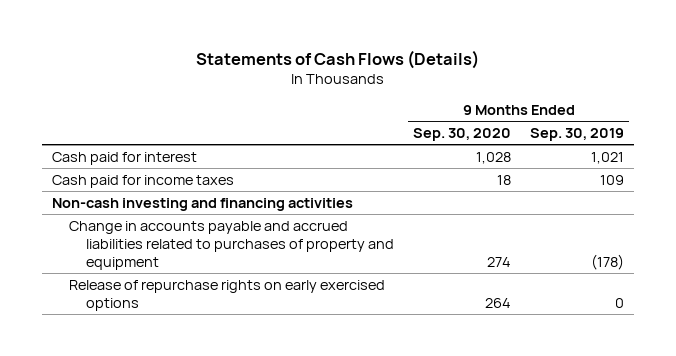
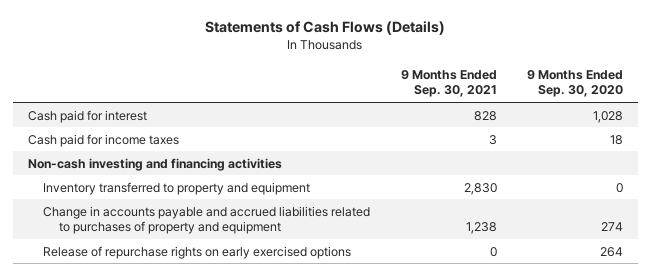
[530,128,625,142] Sep. 30, 2019 -> none
none -> [400,69,497,98] 9 Months Ended Sep. 30, 2021
none -> [43,181,311,195] Inventory transferred to property and equipment

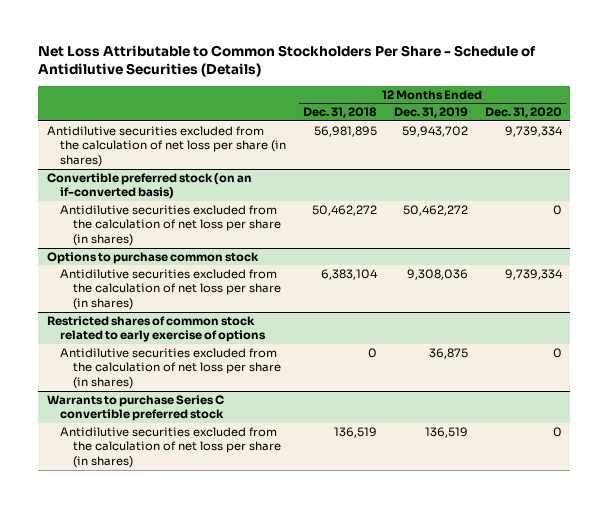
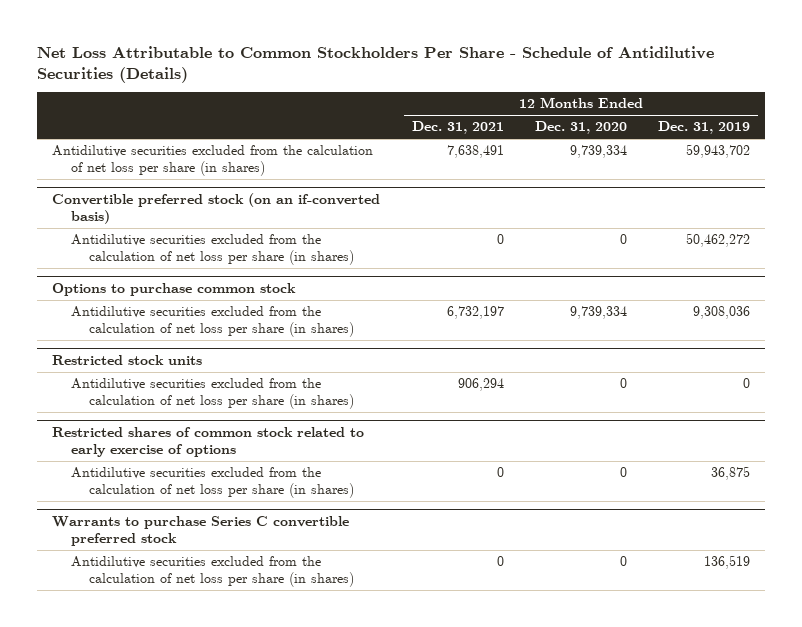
[302,107,377,119] Dec. 31, 2018 -> none
none -> [411,121,504,135] Dec. 31, 2021
none -> [52,354,203,365] Restricted stock units
none -> [70,378,354,410] Antidilutive securities excluded from the calculation of net loss per share (in shares)

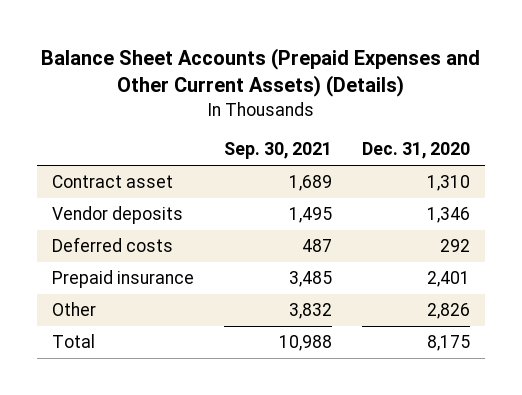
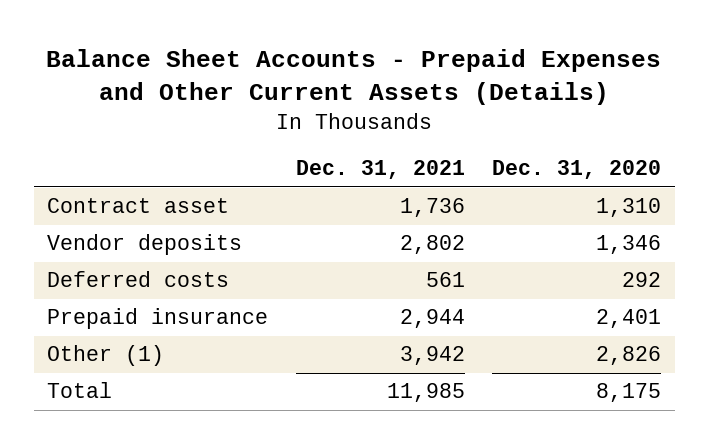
[41,47,481,97] Balance Sheet Accounts (Prepaid Expenses and Other Current Assets) (Details) -> [46,48,662,106] Balance Sheet Accounts - Prepaid Expenses and Other Current Assets (Details)
[224,142,333,160] Sep. 30, 2021 -> none
none -> [295,160,465,180] Dec. 31, 2021
[52,302,97,317] Other -> [47,345,165,367] Other (1)

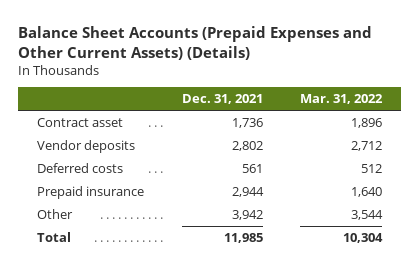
[46,48,662,106] Balance Sheet Accounts - Prepaid Expenses and Other Current Assets (Details) -> [18,25,373,60] Balance Sheet Accounts (Prepaid Expenses and Other Current Assets) (Details)
[492,160,662,180] Dec. 31, 2020 -> none
none -> [300,94,384,105] Mar. 31, 2022
[47,345,165,367] Other (1) -> [36,209,73,220] Other

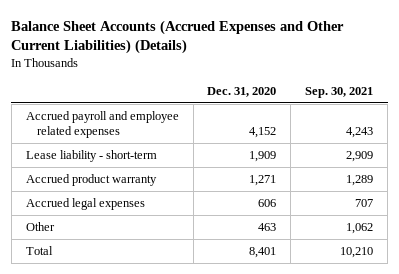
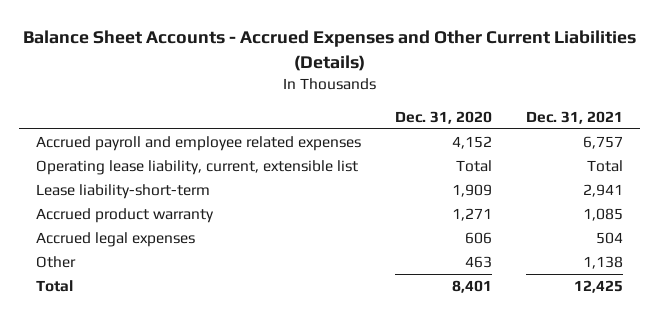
[11,19,345,54] Balance Sheet Accounts (Accrued Expenses and Other Current Liabilities) (Details) -> [22,30,636,71] Balance Sheet Accounts - Accrued Expenses and Other Current Liabilities (Details)
[305,86,374,98] Sep. 30, 2021 -> none
none -> [526,110,624,124] Dec. 31, 2021
none -> [35,160,358,176] Operating lease liability, current, extensible list
[25,150,157,163] Lease liability - short-term -> [35,184,210,200] Lease liability-short-term

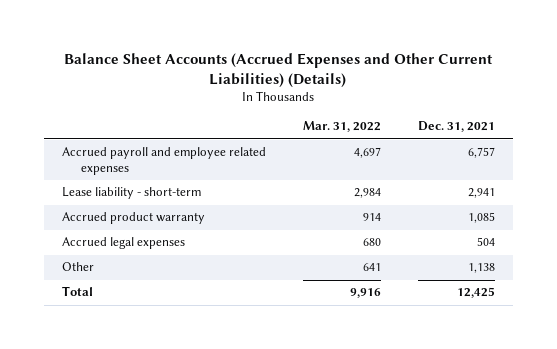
[22,30,636,71] Balance Sheet Accounts - Accrued Expenses and Other Current Liabilities (Details) -> [64,52,494,88] Balance Sheet Accounts (Accrued Expenses and Other Current Liabilities) (Details)
[395,110,493,124] Dec. 31, 2020 -> none
none -> [302,121,381,133] Mar. 31, 2022
[35,160,358,176] Operating lease liability, current, extensible list -> none
[35,184,210,200] Lease liability-short-term -> [62,187,202,200] Lease liability - short-term

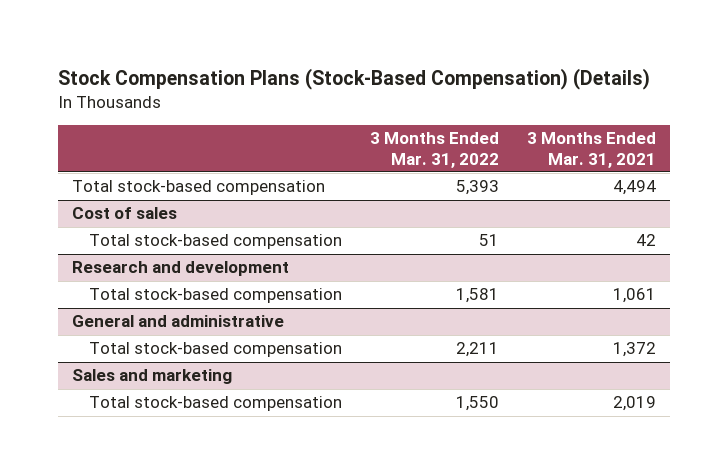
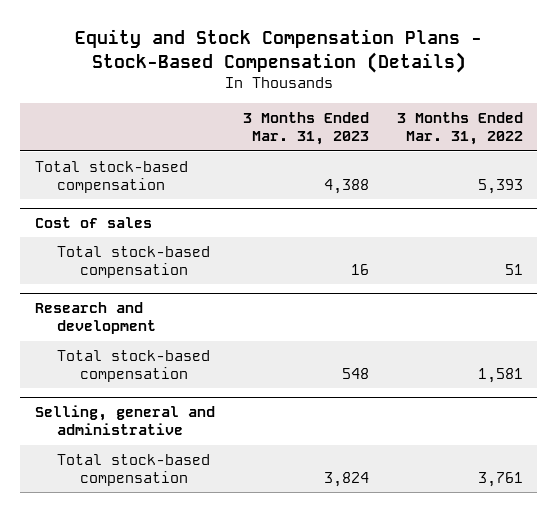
[58,67,651,90] Stock Compensation Plans (Stock-Based Compensation) (Details) -> [74,29,482,73] Equity and Stock Compensation Plans - Stock-Based Compensation (Details)
[526,132,656,168] 3 Months Ended Mar. 31, 2021 -> none
none -> [242,112,369,146] 3 Months Ended Mar. 31, 2023
[72,369,233,385] Sales and marketing -> none
[89,396,343,412] Total stock-based compensation -> none
[72,315,285,328] General and administrative -> [34,405,215,436] Selling, general and administrative
[455,342,499,358] 2,211 -> [477,472,523,488] 3,761

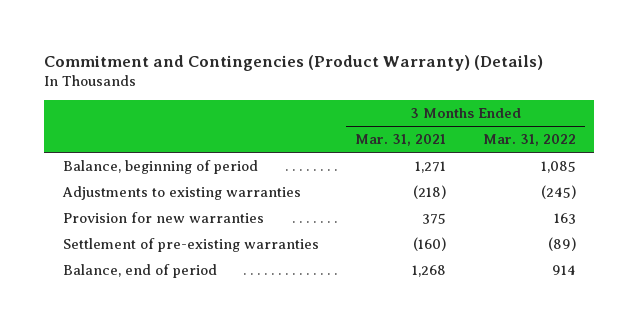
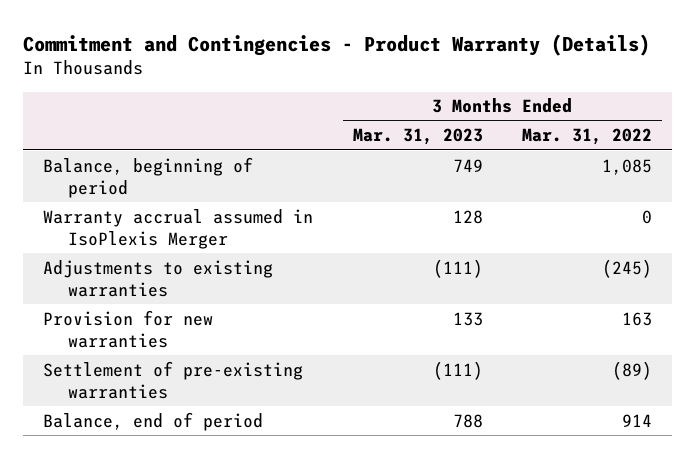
[44,54,544,71] Commitment and Contingencies (Product Warranty) (Details) -> [23,33,651,56] Commitment and Contingencies - Product Warranty (Details)
[355,134,447,147] Mar. 31, 2021 -> none
none -> [352,128,483,146] Mar. 31, 2023
none -> [43,208,314,249] Warranty accrual assumed in IsoPlexis Merger

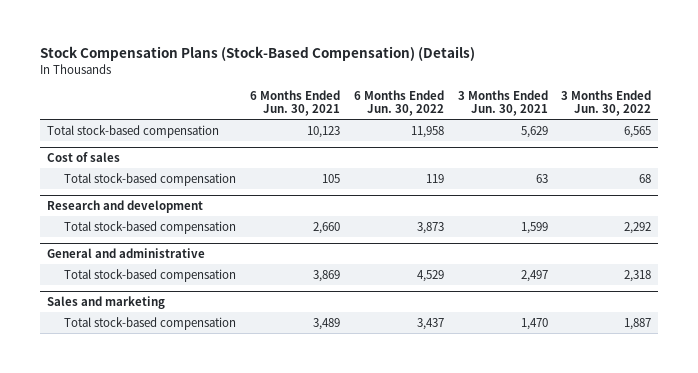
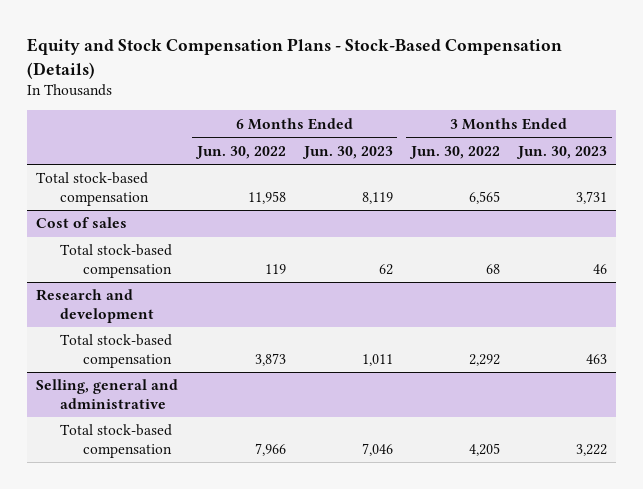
[40,45,476,61] Stock Compensation Plans (Stock-Based Compensation) (Details) -> [27,37,563,79] Equity and Stock Compensation Plans - Stock-Based Compensation (Details)
[250,89,341,117] 6 Months Ended Jun. 30, 2021 -> none
[457,89,548,117] 3 Months Ended Jun. 30, 2021 -> none
none -> [301,145,393,159] Jun. 30, 2023
none -> [516,145,608,159] Jun. 30, 2023
[46,296,165,310] Sales and marketing -> none
[64,316,237,330] Total stock-based compensation -> none
[46,248,205,259] General and administrative -> [36,379,179,409] Selling, general and administrative
[416,269,444,282] 4,529 -> [254,442,286,456] 7,966
[624,269,652,282] 2,318 -> [468,442,500,456] 4,205

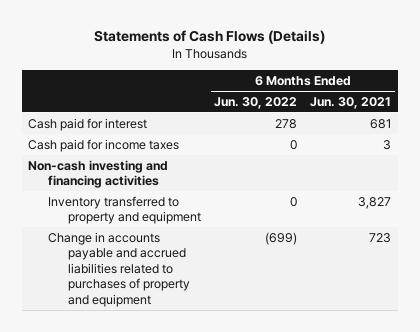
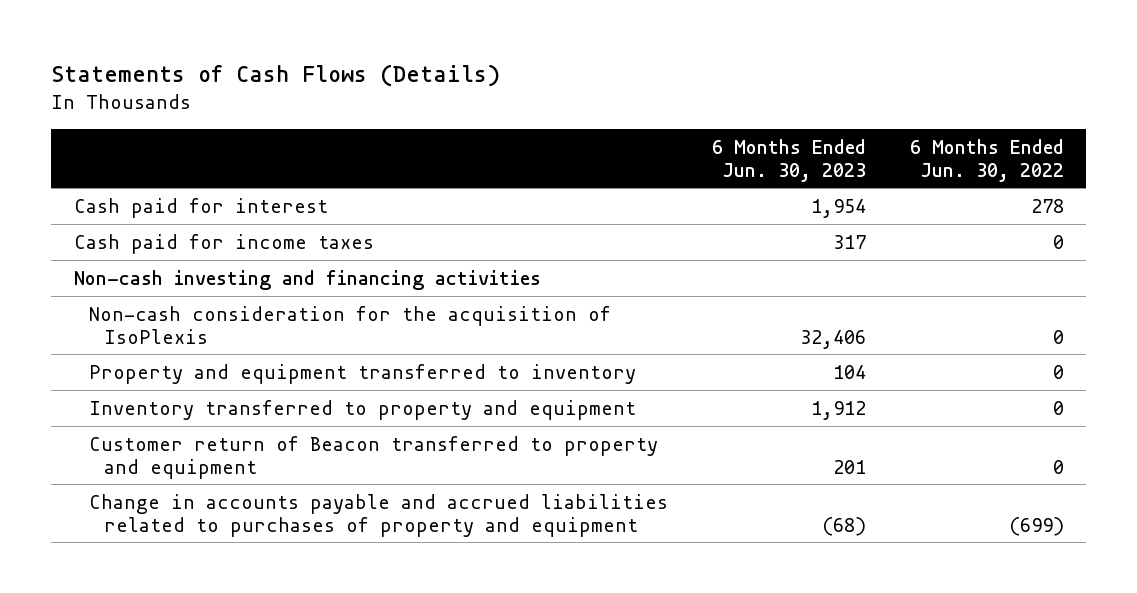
[310,96,392,109] Jun. 30, 2021 -> none
none -> [711,138,866,182] 6 Months Ended Jun. 30, 2023
none -> [88,305,611,344] Non-cash consideration for the acquisition of IsoPlexis
none -> [88,363,636,384] Property and equipment transferred to inventory
none -> [88,435,658,479] Customer return of Beacon transferred to property and equipment

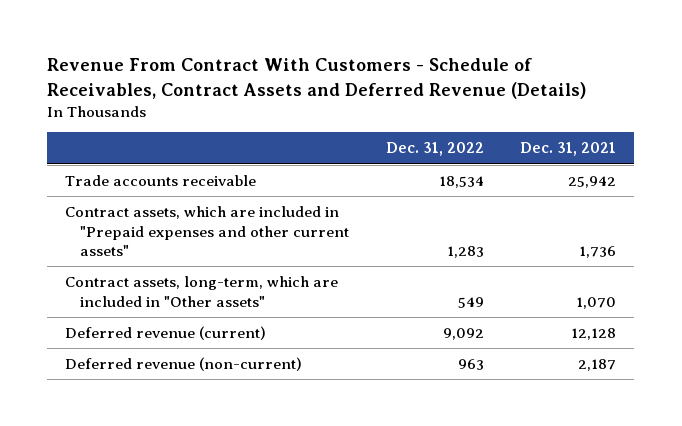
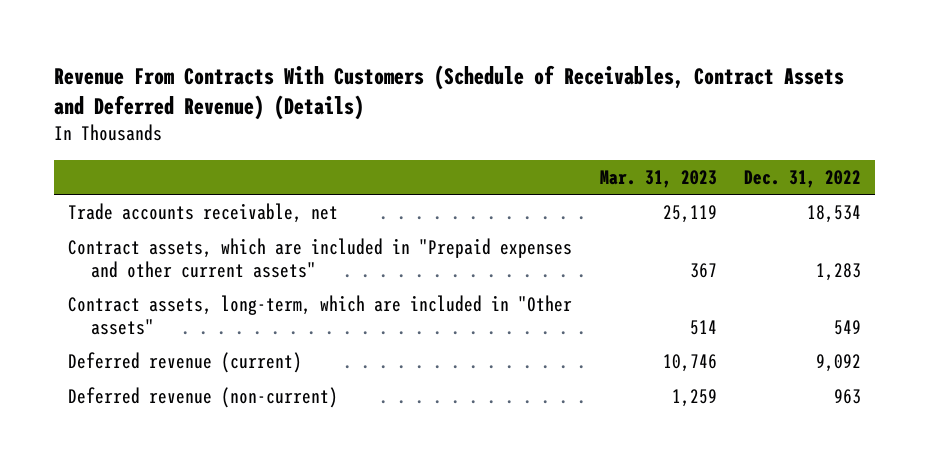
[47,58,587,99] Revenue From Contract With Customers - Schedule of Receivables, Contract Assets and Deferred Revenue (Details) -> [54,65,845,121] Revenue From Contracts With Customers (Schedule of Receivables, Contract Assets and Deferred Revenue) (Details)
[520,142,617,157] Dec. 31, 2021 -> none
none -> [599,169,717,188] Mar. 31, 2023
[65,174,257,186] Trade accounts receivable -> [68,203,339,224] Trade accounts receivable, net

